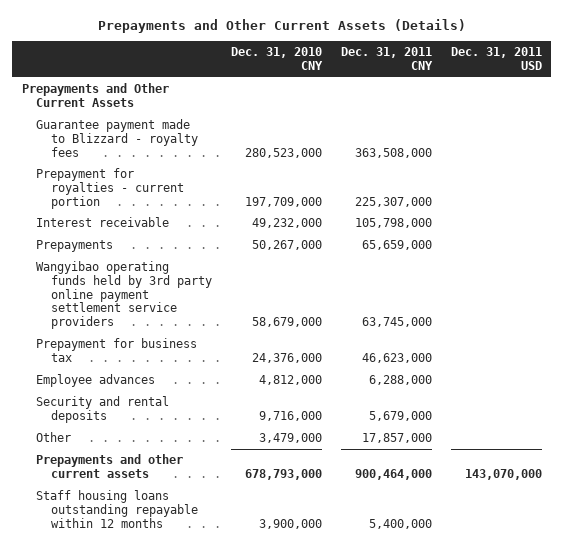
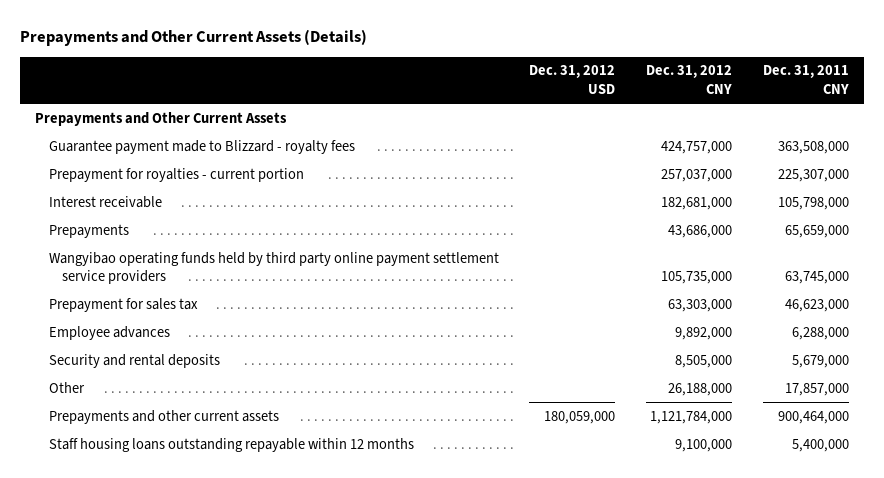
[230,47,323,71] Dec. 31, 2010 CNY -> none
[450,47,542,71] Dec. 31, 2011 USD -> none
none -> [529,65,616,95] Dec. 31, 2012 USD
none -> [646,65,733,95] Dec. 31, 2012 CNY
[36,261,212,329] Wangyibao operating funds held by 3rd party online payment settlement service providers -> [48,251,499,285] Wangyibao operating funds held by third party online payment settlement service providers
[36,338,198,362] Prepayment for business tax -> [48,297,198,312] Prepayment for sales tax

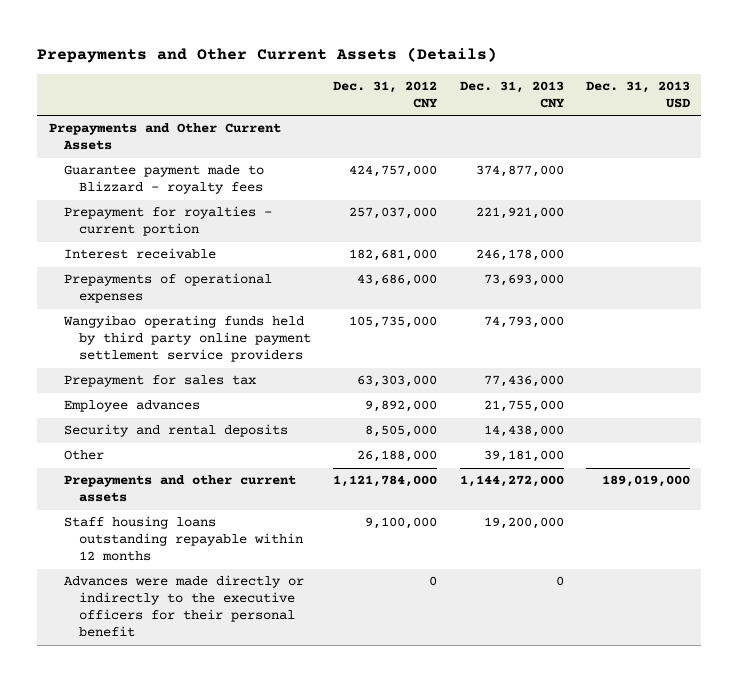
[529,65,616,95] Dec. 31, 2012 USD -> none
[762,65,849,95] Dec. 31, 2011 CNY -> none
none -> [459,81,565,109] Dec. 31, 2013 CNY
none -> [585,81,690,109] Dec. 31, 2013 USD
[48,223,129,238] Prepayments -> [63,273,272,304] Prepayments of operational expenses
none -> [63,575,304,638] Advances were made directly or indirectly to the executive officers for their personal benefit

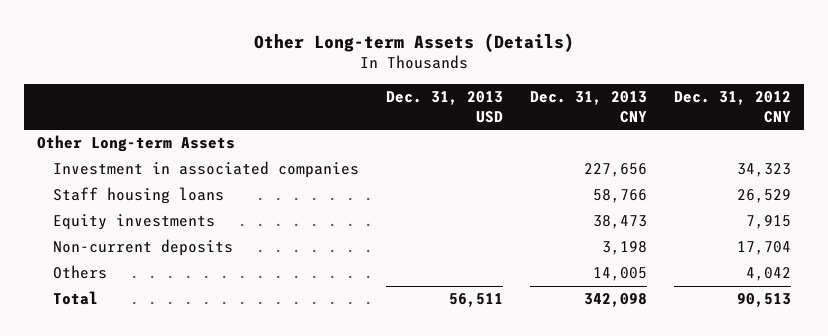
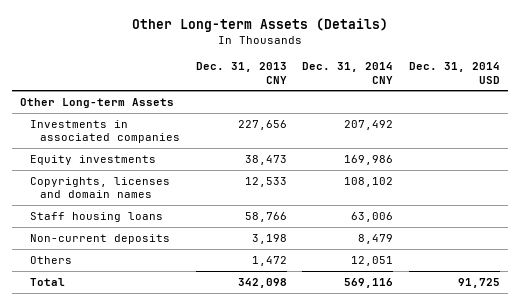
[385,91,503,123] Dec. 31, 2013 USD -> none
[673,91,791,123] Dec. 31, 2012 CNY -> none
none -> [302,62,394,84] Dec. 31, 2014 CNY
none -> [409,62,501,84] Dec. 31, 2014 USD
[53,161,360,179] Investment in associated companies -> [29,119,180,144] Investments in associated companies
none -> [29,176,170,199] Copyrights, licenses and domain names
[53,187,225,205] Staff housing loans -> [29,211,163,222] Staff housing loans
[592,267,647,282] 14,005 -> [251,255,287,266] 1,472

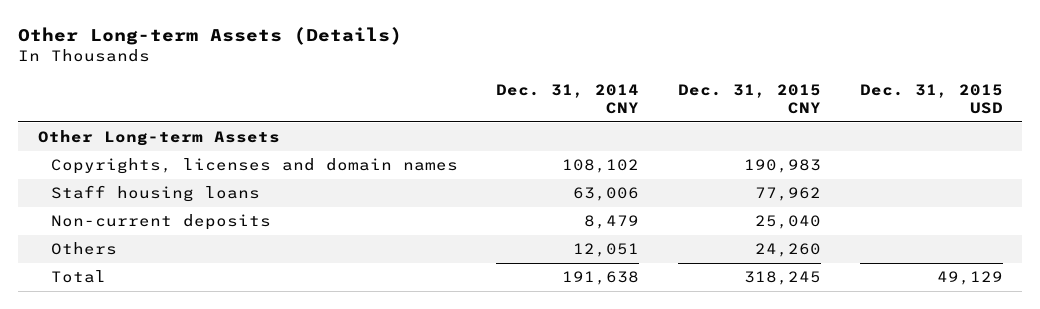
[195,62,287,84] Dec. 31, 2013 CNY -> none
[409,62,501,84] Dec. 31, 2014 USD -> none
none -> [677,84,821,114] Dec. 31, 2015 CNY
none -> [859,84,1003,114] Dec. 31, 2015 USD
[29,119,180,144] Investments in associated companies -> none
[29,154,156,165] Equity investments -> none
[344,277,394,288] 569,116 -> [562,271,640,286] 191,638

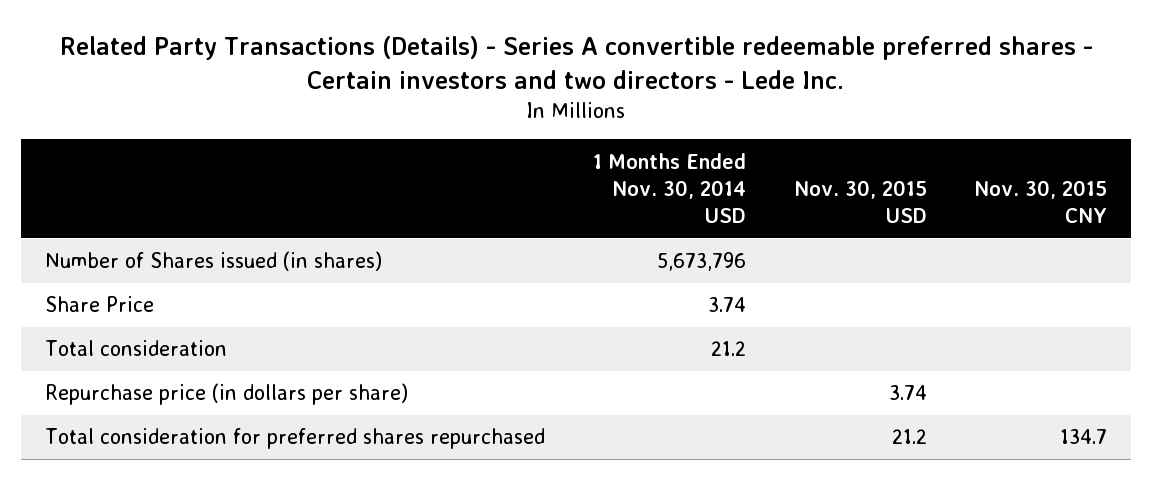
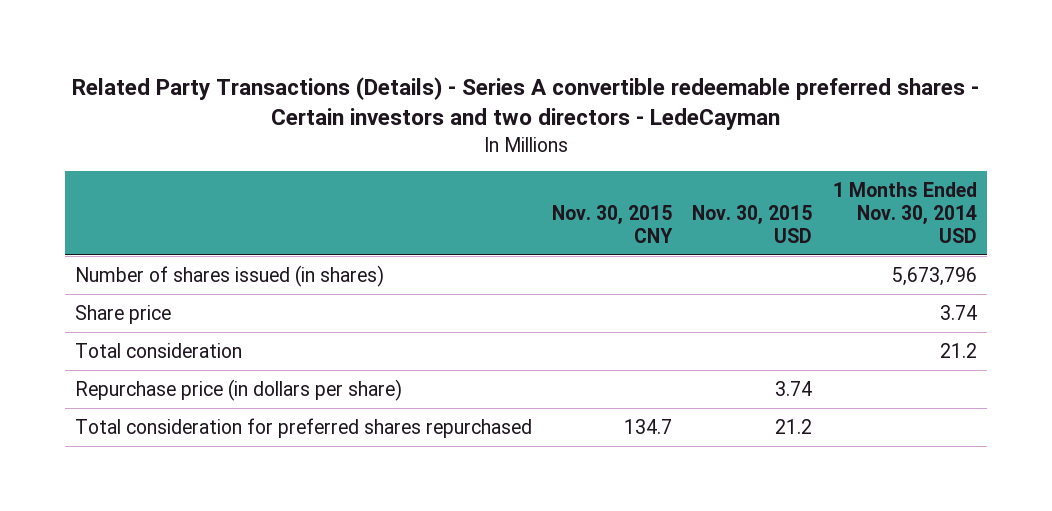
[60,35,1094,89] Related Party Transactions (Details) - Series A convertible redeemable preferred shares - Certain investors and two directors - Lede Inc. -> [71,77,979,131] Related Party Transactions (Details) - Series A convertible redeemable preferred shares - Certain investors and two directors - LedeCayman
[45,251,383,272] Number of Shares issued (in shares) -> [74,264,384,287] Number of shares issued (in shares)
[45,296,155,313] Share Price -> [74,304,171,324] Share price

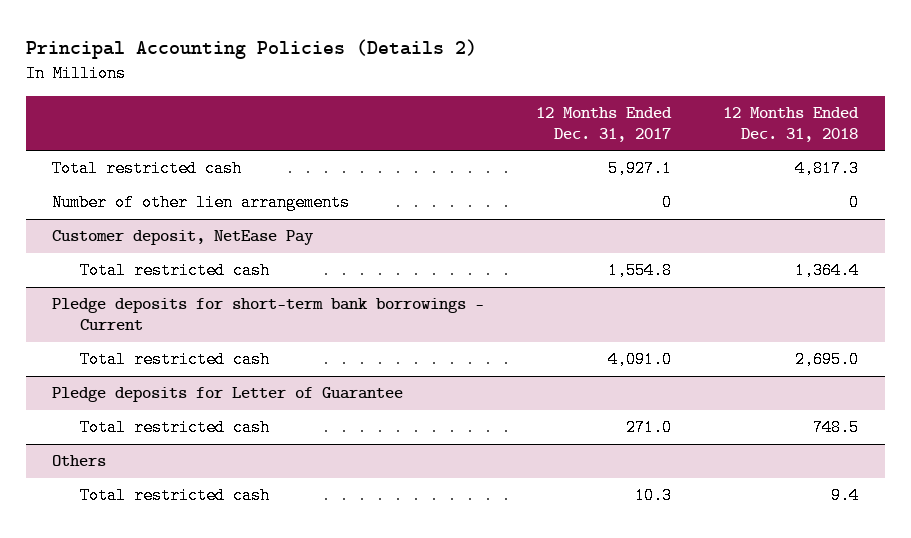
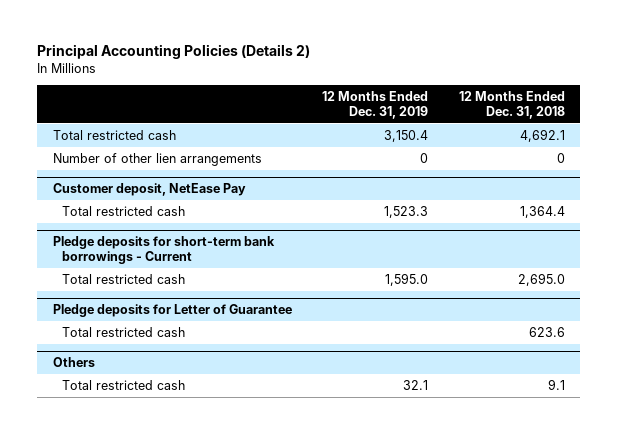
[536,107,673,142] 12 Months Ended Dec. 31, 2017 -> none
none -> [322,90,429,120] 12 Months Ended Dec. 31, 2019
[795,160,860,178] 4,817.3 -> [519,128,565,142] 4,692.1
[813,419,860,437] 748.5 -> [528,326,565,337] 623.6
[831,487,860,505] 9.4 -> [547,378,565,390] 9.1

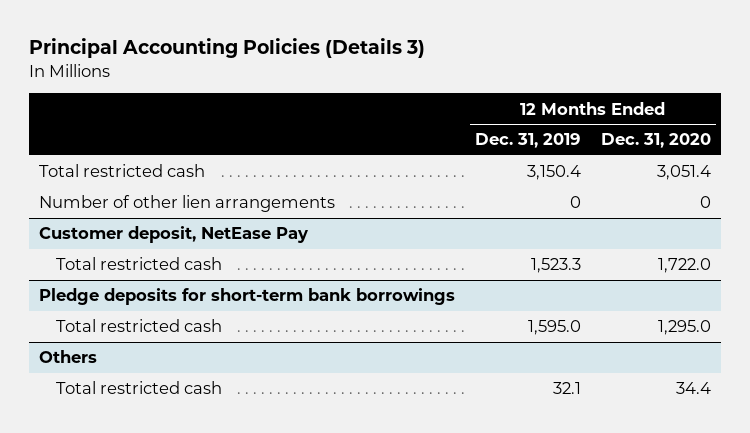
[37,44,311,60] Principal Accounting Policies (Details 2) -> [28,38,425,59] Principal Accounting Policies (Details 3)
[458,90,565,120] 12 Months Ended Dec. 31, 2018 -> none
none -> [601,133,712,149] Dec. 31, 2020
[52,236,275,265] Pledge deposits for short-term bank borrowings - Current -> [38,288,455,306] Pledge deposits for short-term bank borrowings
[52,304,292,318] Pledge deposits for Letter of Guarantee -> none
[61,326,185,337] Total restricted cash -> none

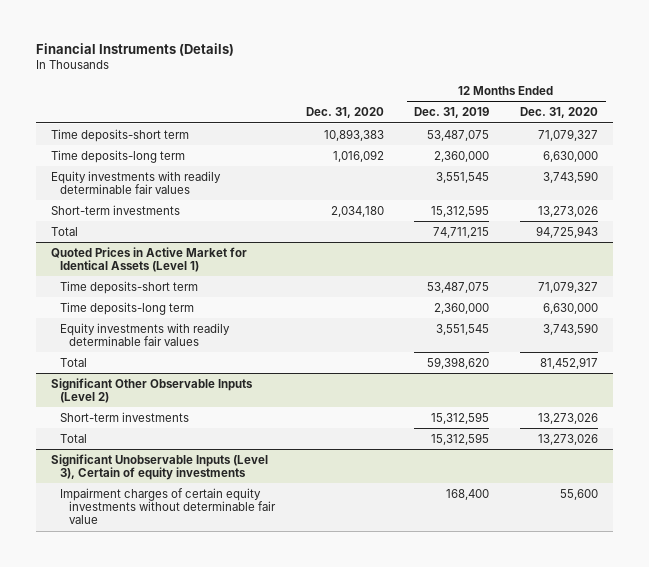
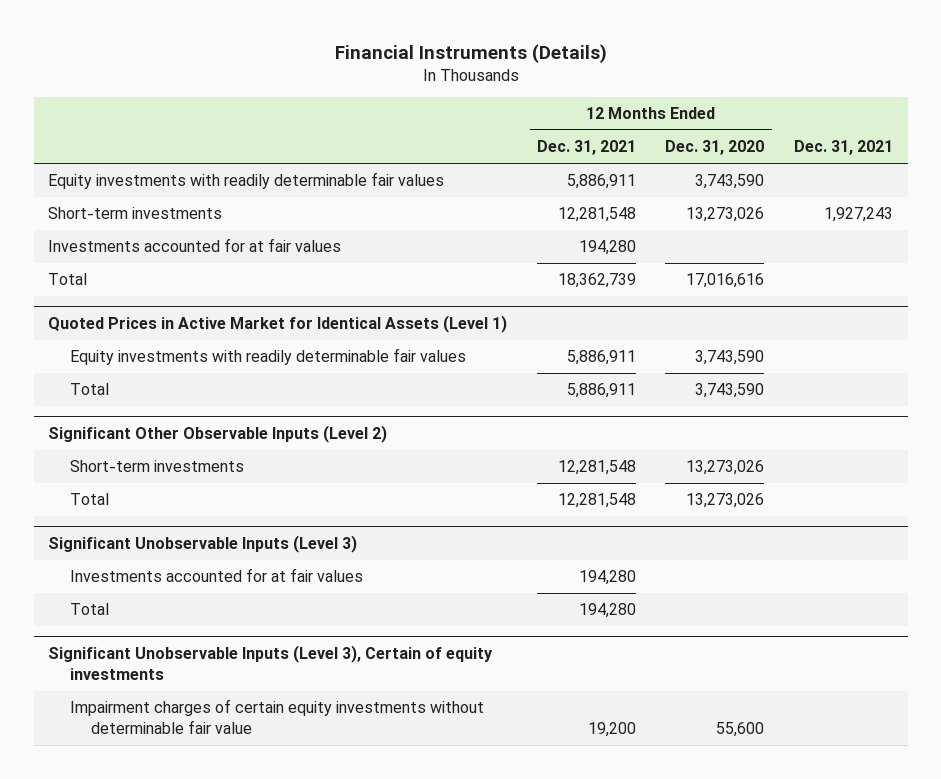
[305,107,384,119] Dec. 31, 2020 -> none
[414,107,490,119] Dec. 31, 2019 -> none
none -> [536,140,636,156] Dec. 31, 2021
none -> [793,140,893,156] Dec. 31, 2021
[51,128,190,142] Time deposits-short term -> none
[51,149,186,163] Time deposits-long term -> none
none -> [48,238,342,253] Investments accounted for at fair values
[535,225,598,238] 94,725,943 -> [686,273,765,289] 17,016,616
[60,280,199,294] Time deposits-short term -> none
[60,301,195,315] Time deposits-long term -> none
[539,356,598,369] 81,452,917 -> [695,383,765,399] 3,743,590
none -> [48,534,358,553] Significant Unobservable Inputs (Level 3)
none -> [69,568,363,583] Investments accounted for at fair values
none -> [69,603,109,616] Total

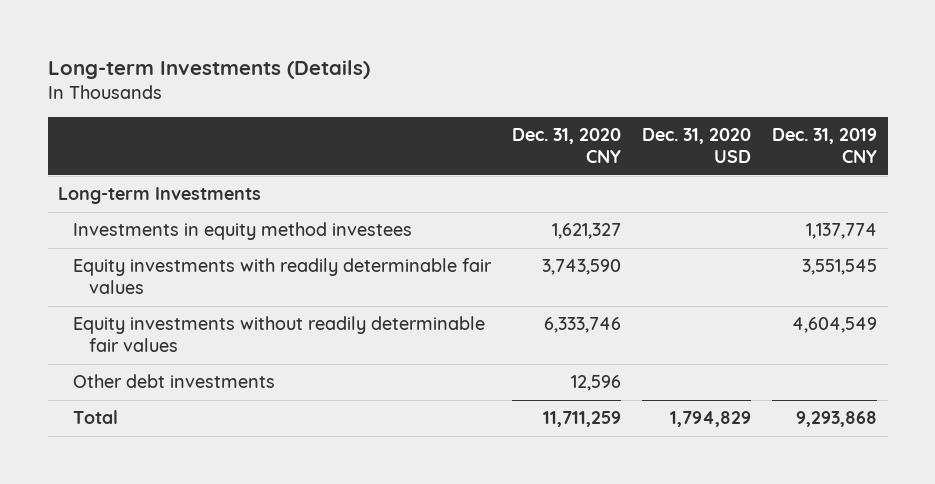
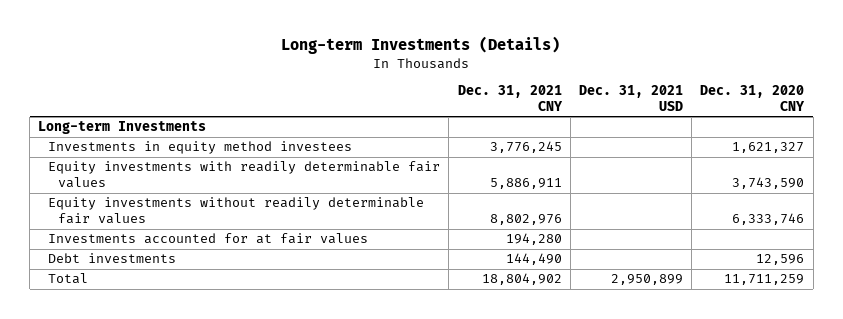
[642,128,752,164] Dec. 31, 2020 USD -> none
[772,128,878,164] Dec. 31, 2019 CNY -> none
none -> [457,85,563,111] Dec. 31, 2021 CNY
none -> [579,85,684,111] Dec. 31, 2021 USD
none -> [48,233,369,245] Investments accounted for at fair values
[73,374,276,389] Other debt investments -> [48,253,177,264] Debt investments

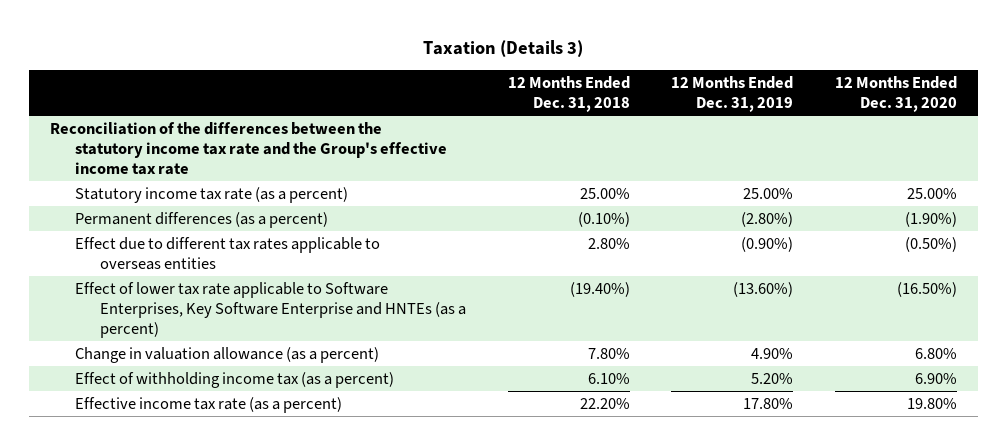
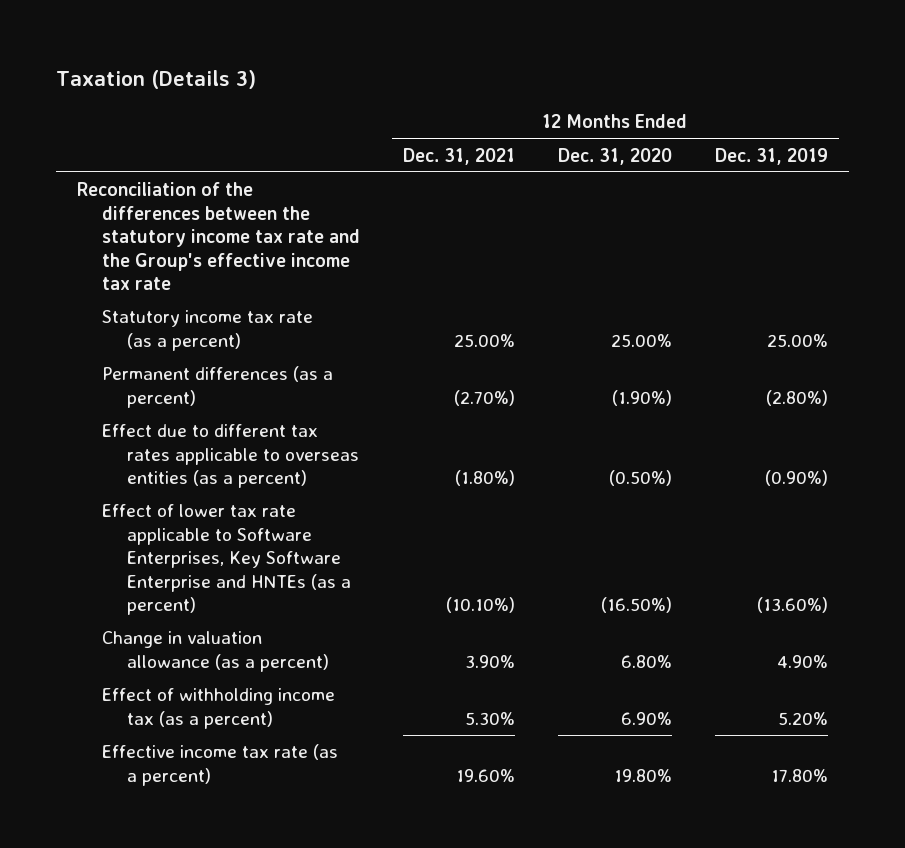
[507,76,630,113] 12 Months Ended Dec. 31, 2018 -> none
none -> [403,147,516,165] Dec. 31, 2021
[74,236,380,270] Effect due to different tax rates applicable to overseas entities -> [102,424,360,489] Effect due to different tax rates applicable to overseas entities (as a percent)

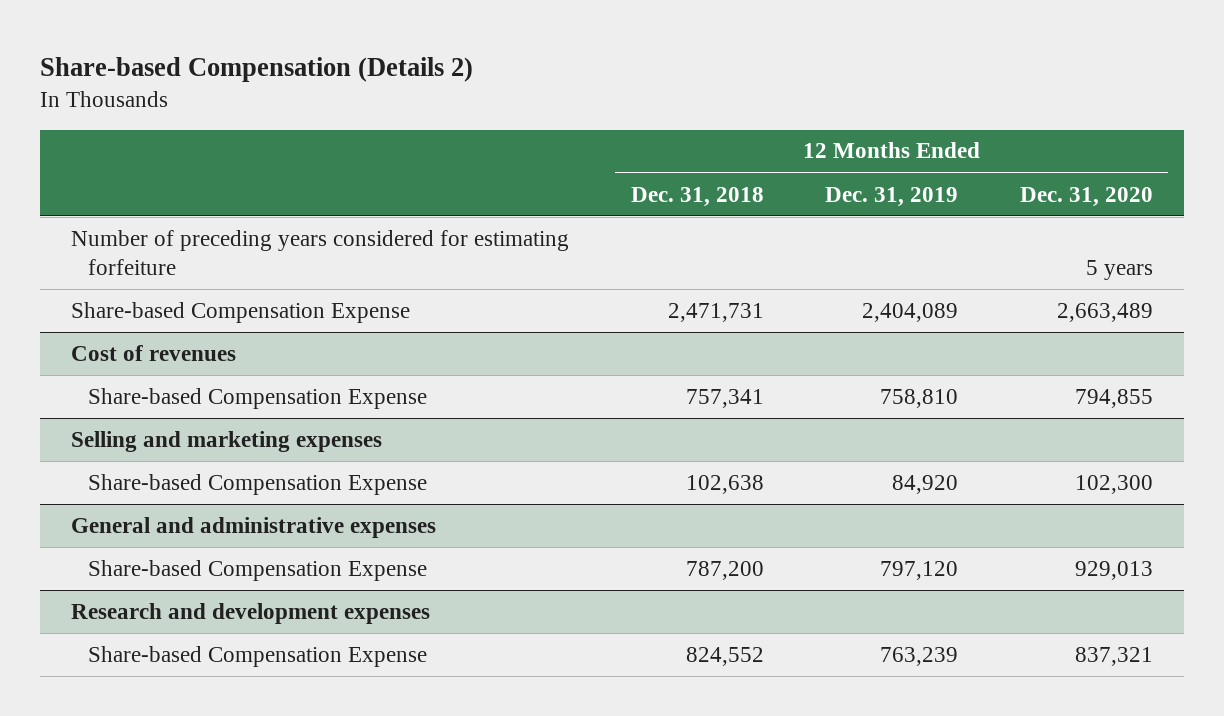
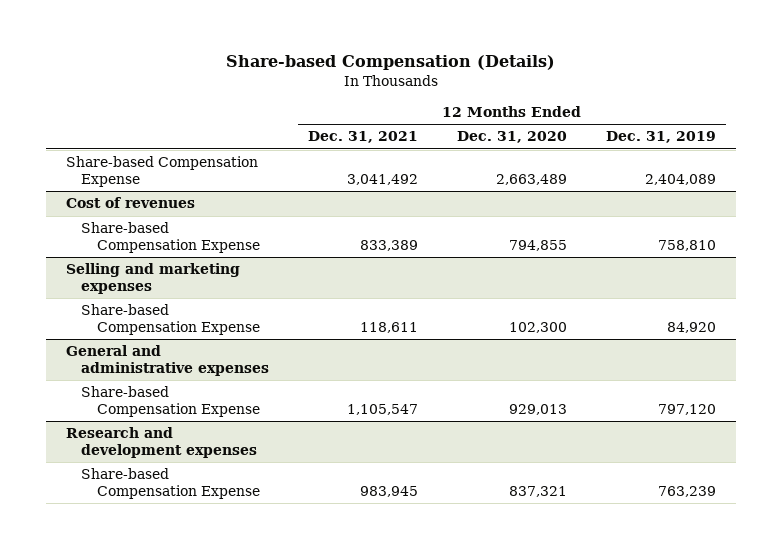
[40,56,474,82] Share-based Compensation (Details 2) -> [225,55,555,71] Share-based Compensation (Details)
[630,186,764,207] Dec. 31, 2018 -> none
none -> [308,131,419,144] Dec. 31, 2021
[70,229,569,276] Number of preceding years considered for estimating forfeiture -> none

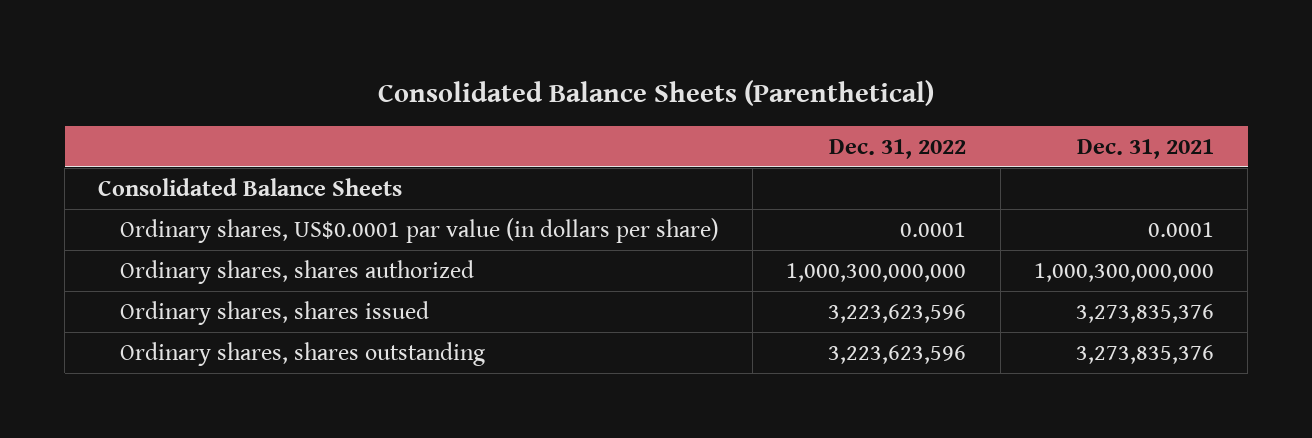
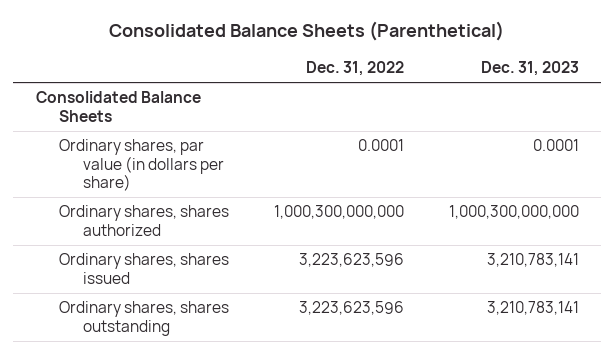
[1076,138,1214,159] Dec. 31, 2021 -> none
none -> [480,61,579,77] Dec. 31, 2023
[119,217,719,243] Ordinary shares, US$0.0001 par value (in dollars per share) -> [59,139,224,191] Ordinary shares, par value (in dollars per share)

